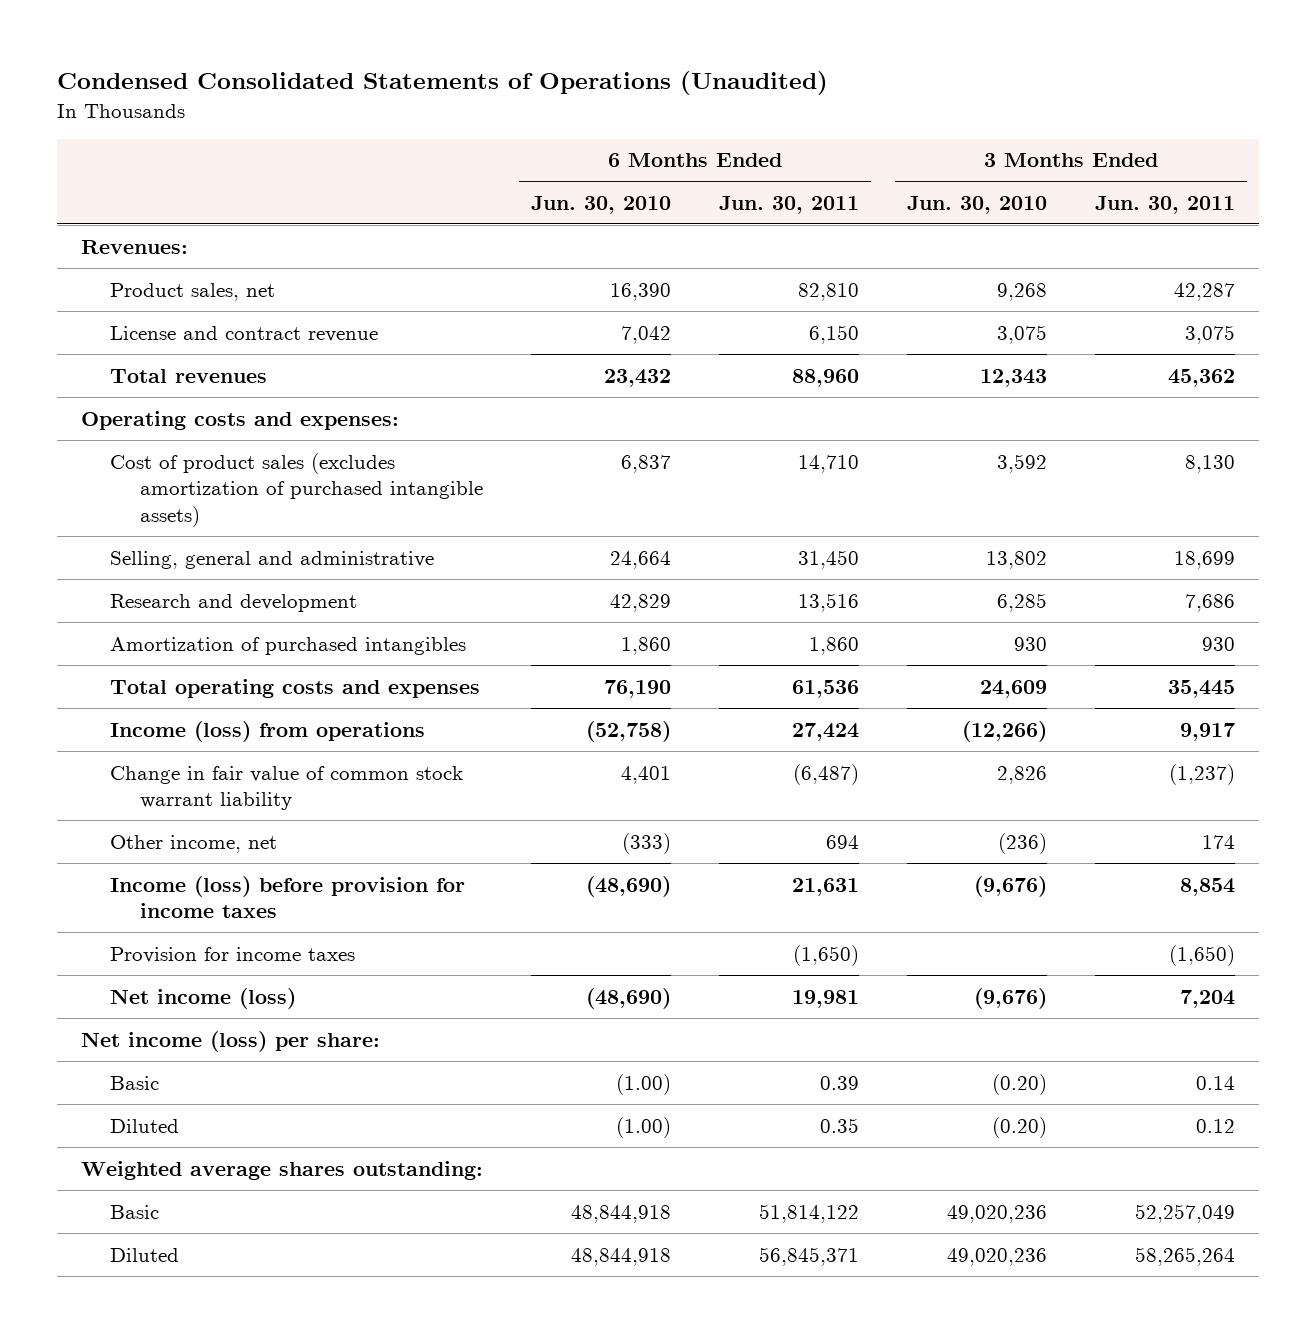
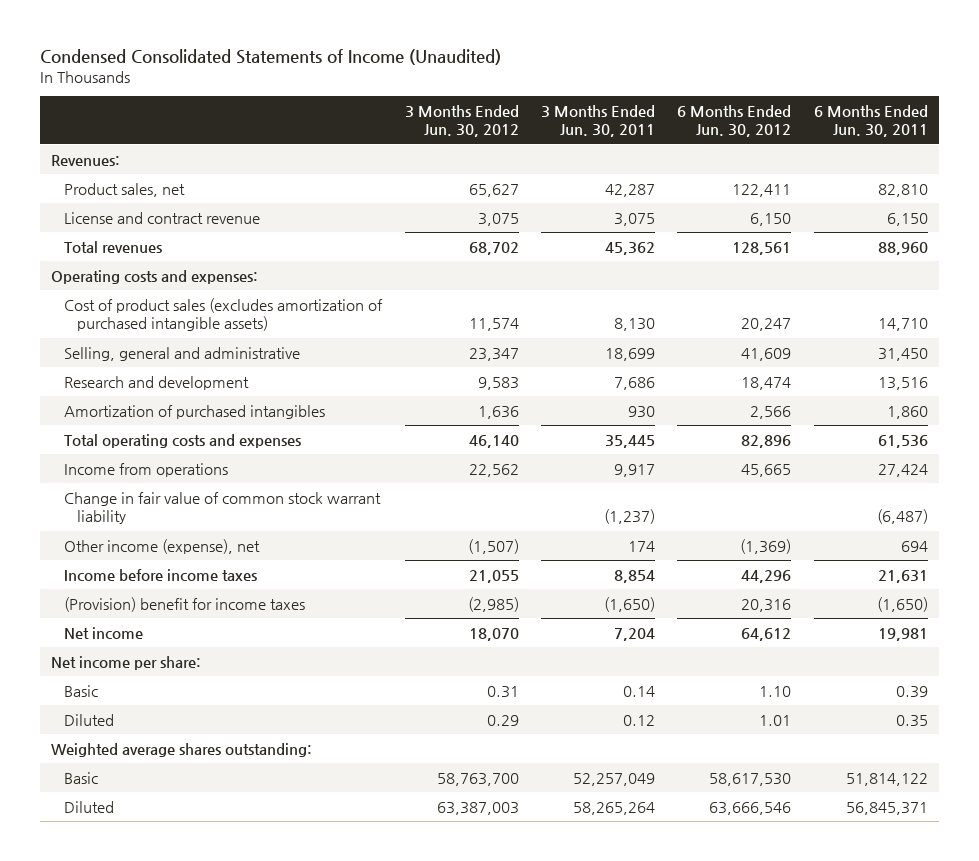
[56,71,828,96] Condensed Consolidated Statements of Operations (Unaudited) -> [40,49,502,66] Condensed Consolidated Statements of Income (Unaudited)
[530,195,671,214] Jun. 30, 2010 -> none
[906,195,1047,214] Jun. 30, 2010 -> none
none -> [404,104,519,138] 3 Months Ended Jun. 30, 2012
none -> [677,104,792,138] 6 Months Ended Jun. 30, 2012
[110,720,426,742] Income (loss) from operations -> [64,462,229,477] Income from operations
[110,834,278,853] Other income, net -> [64,538,261,554] Other income (expense), net
[110,875,466,919] Income (loss) before provision for income taxes -> [64,568,258,581] Income before income taxes
[110,946,356,963] Provision for income taxes -> [64,596,306,612] (Provision) benefit for income taxes
[110,987,297,1009] Net income (loss) -> [64,626,144,639] Net income
[80,1030,380,1052] Net income (loss) per share: -> [51,655,202,670] Net income per share:

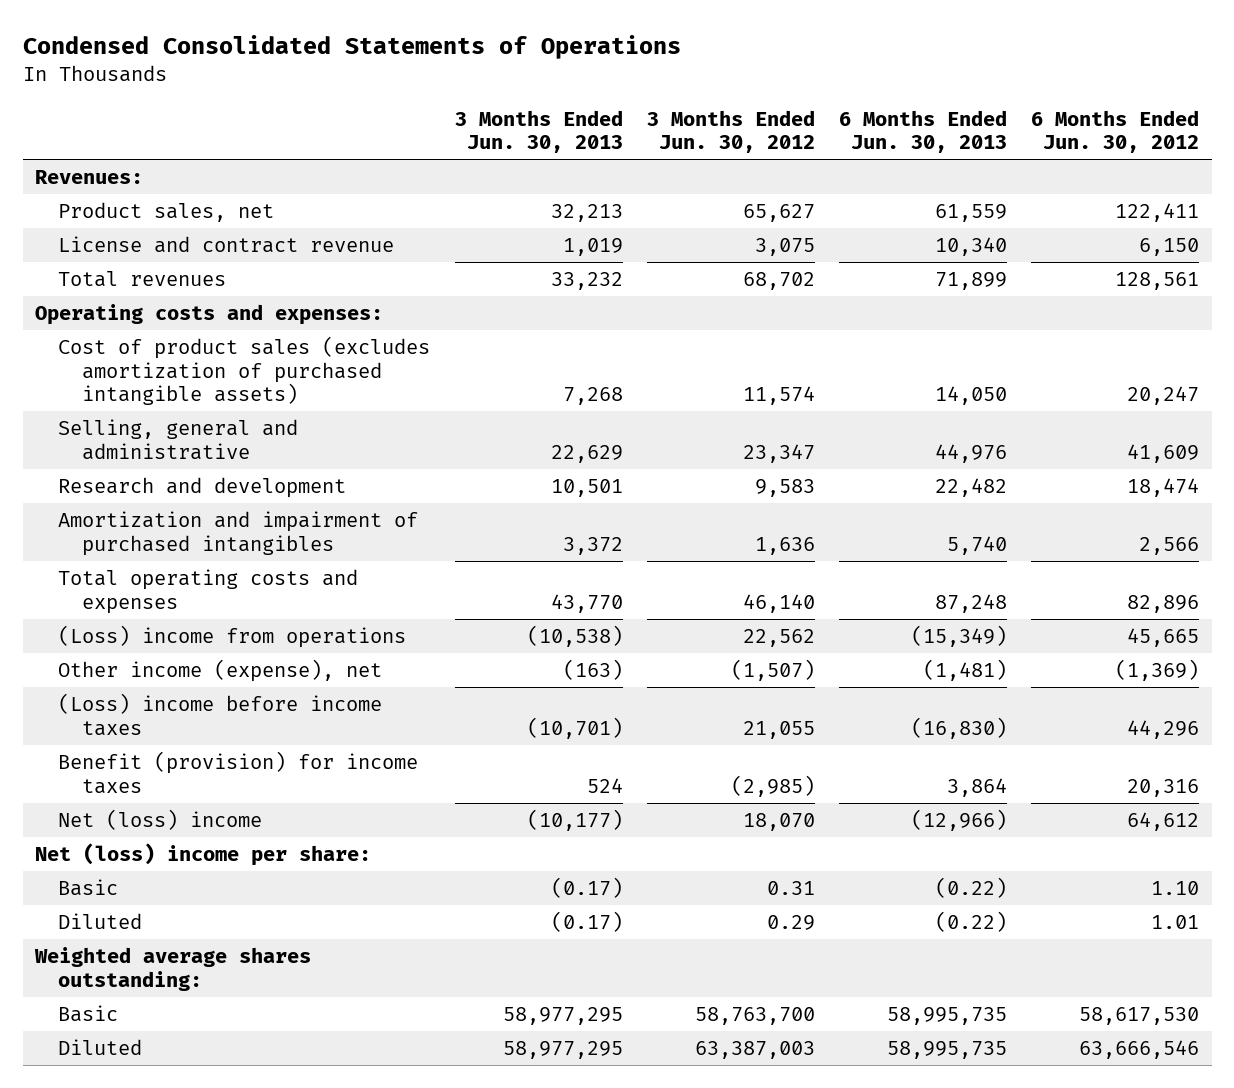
[40,49,502,66] Condensed Consolidated Statements of Income (Unaudited) -> [22,35,681,60] Condensed Consolidated Statements of Operations
[540,104,655,138] 3 Months Ended Jun. 30, 2011 -> none
[813,104,928,138] 6 Months Ended Jun. 30, 2011 -> none
none -> [454,109,623,154] 3 Months Ended Jun. 30, 2013
none -> [839,109,1008,154] 6 Months Ended Jun. 30, 2013
[64,404,326,419] Amortization of purchased intangibles -> [58,511,419,556] Amortization and impairment of purchased intangibles
[64,491,382,525] Change in fair value of common stock warrant liability -> none
[64,462,229,477] Income from operations -> [58,625,407,649] (Loss) income from operations
[64,568,258,581] Income before income taxes -> [58,693,383,736] (Loss) income before income taxes
[64,596,306,612] (Provision) benefit for income taxes -> [58,751,419,794] Benefit (provision) for income taxes
[64,626,144,639] Net income -> [58,809,263,831] Net (loss) income
[51,655,202,670] Net income per share: -> [35,843,372,867] Net (loss) income per share:

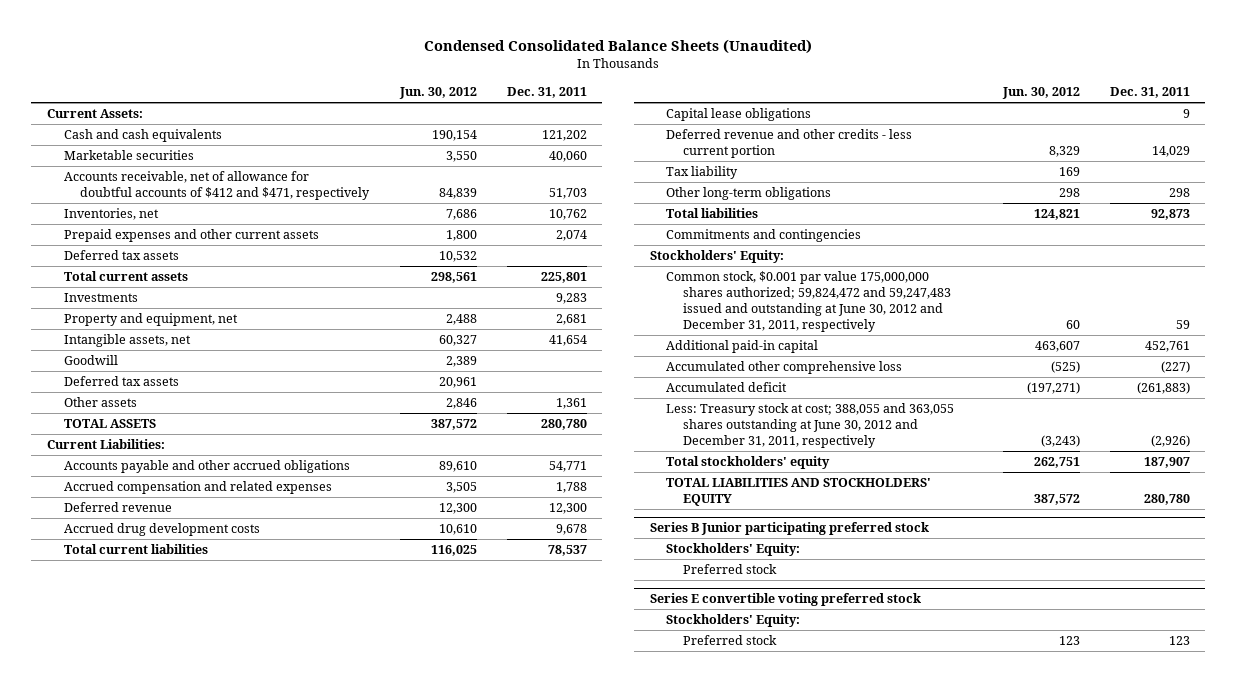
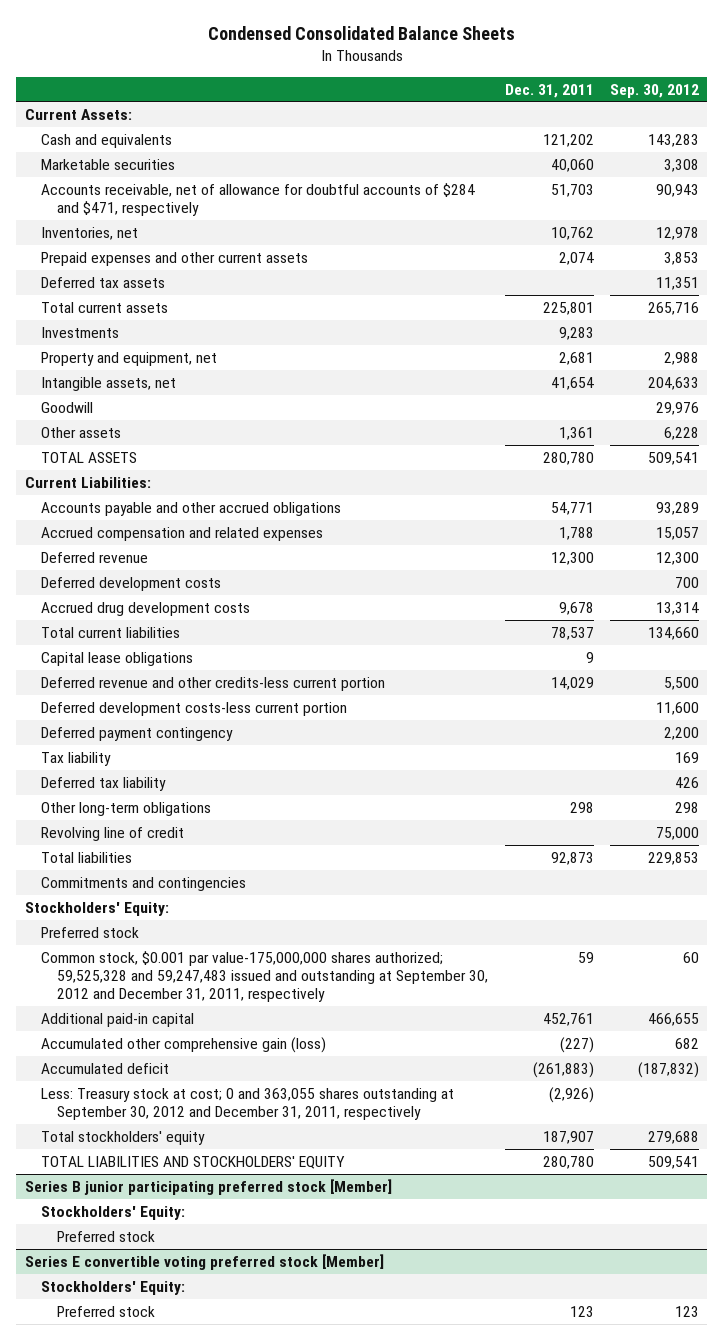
[424,39,813,55] Condensed Consolidated Balance Sheets (Unaudited) -> [207,26,515,41] Condensed Consolidated Balance Sheets
[398,87,477,100] Jun. 30, 2012 -> none
none -> [610,83,700,98] Sep. 30, 2012
[63,129,222,143] Cash and cash equivalents -> [40,133,172,148] Cash and equivalents
[63,171,371,201] Accounts receivable, net of allowance for doubtful accounts of $412 and $471, respectively -> [40,182,475,216] Accounts receivable, net of allowance for doubtful accounts of $284 and $471, respectively
[63,376,179,387] Deferred tax assets -> none
none -> [40,576,221,591] Deferred development costs
[666,129,913,159] Deferred revenue and other credits - less current portion -> [40,676,385,691] Deferred revenue and other credits-less current portion
none -> [40,701,347,716] Deferred development costs-less current portion
none -> [40,726,233,741] Deferred payment contingency
none -> [40,776,166,791] Deferred tax liability
none -> [40,826,184,841] Revolving line of credit
none -> [40,926,139,938] Preferred stock
[666,271,952,333] Common stock, $0.001 par value 175,000,000 shares authorized; 59,824,472 and 59,247,483 issued and outstanding at June 30, 2012 and December 31, 2011, respectively -> [40,950,489,1002] Common stock, $0.001 par value-175,000,000 shares authorized; 59,525,328 and 59,247,483 issued and outstanding at September 30, 2012 and December 31, 2011, respectively
[666,361,903,375] Accumulated other comprehensive loss -> [40,1036,326,1053] Accumulated other comprehensive gain (loss)
[666,403,955,449] Less: Treasury stock at cost; 388,055 and 363,055 shares outstanding at June 30, 2012 and December 31, 2011, respectively -> [40,1087,454,1120] Less: Treasury stock at cost; 0 and 363,055 shares outstanding at September 30, 2012 and December 31, 2011, respectively
[649,522,929,536] Series B Junior participating preferred stock -> [24,1178,392,1195] Series B junior participating preferred stock [Member]
[649,593,921,607] Series E convertible voting preferred stock -> [24,1253,384,1270] Series E convertible voting preferred stock [Member]

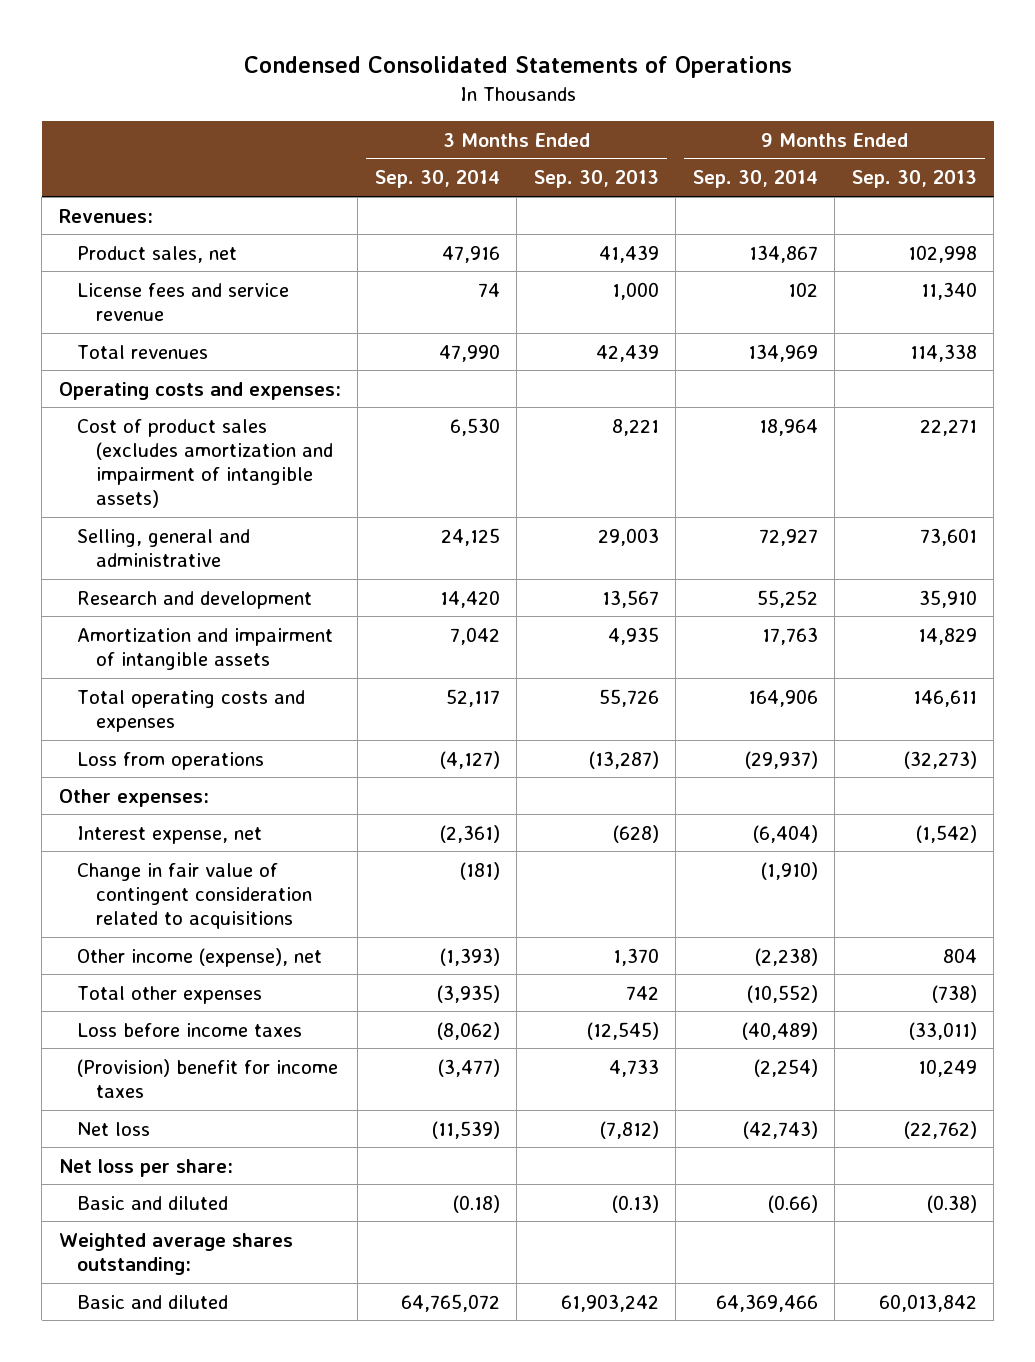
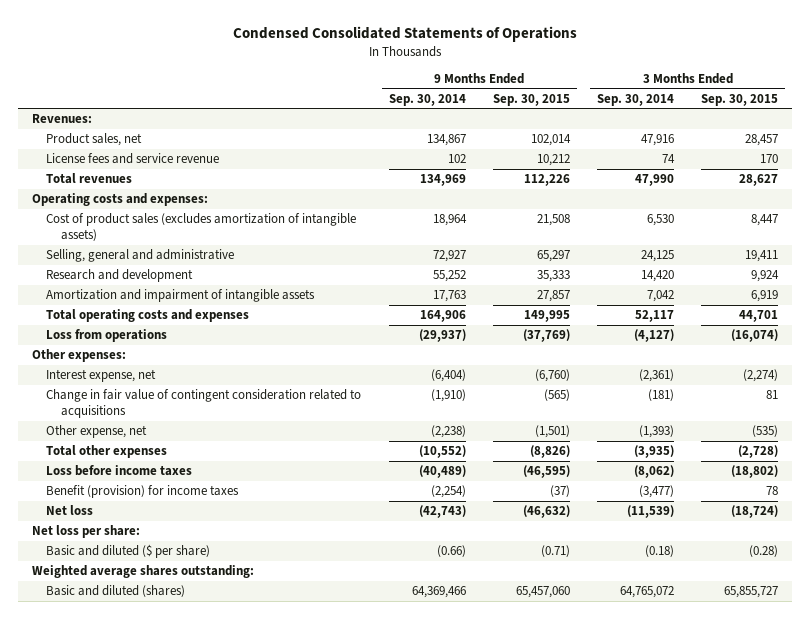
[533,170,659,189] Sep. 30, 2013 -> none
[851,170,977,189] Sep. 30, 2013 -> none
none -> [492,93,570,106] Sep. 30, 2015
none -> [701,93,779,106] Sep. 30, 2015
[77,418,333,509] Cost of product sales (excludes amortization and impairment of intangible assets) -> [46,213,357,241] Cost of product sales (excludes amortization of intangible assets)
[77,947,323,967] Other income (expense), net -> [46,425,148,439] Other expense, net
[77,1058,339,1098] (Provision) benefit for income taxes -> [46,485,240,499] Benefit (provision) for income taxes
[77,1195,229,1210] Basic and diluted -> [46,544,211,559] Basic and diluted ($ per share)
[77,1294,229,1309] Basic and diluted -> [46,585,186,598] Basic and diluted (shares)

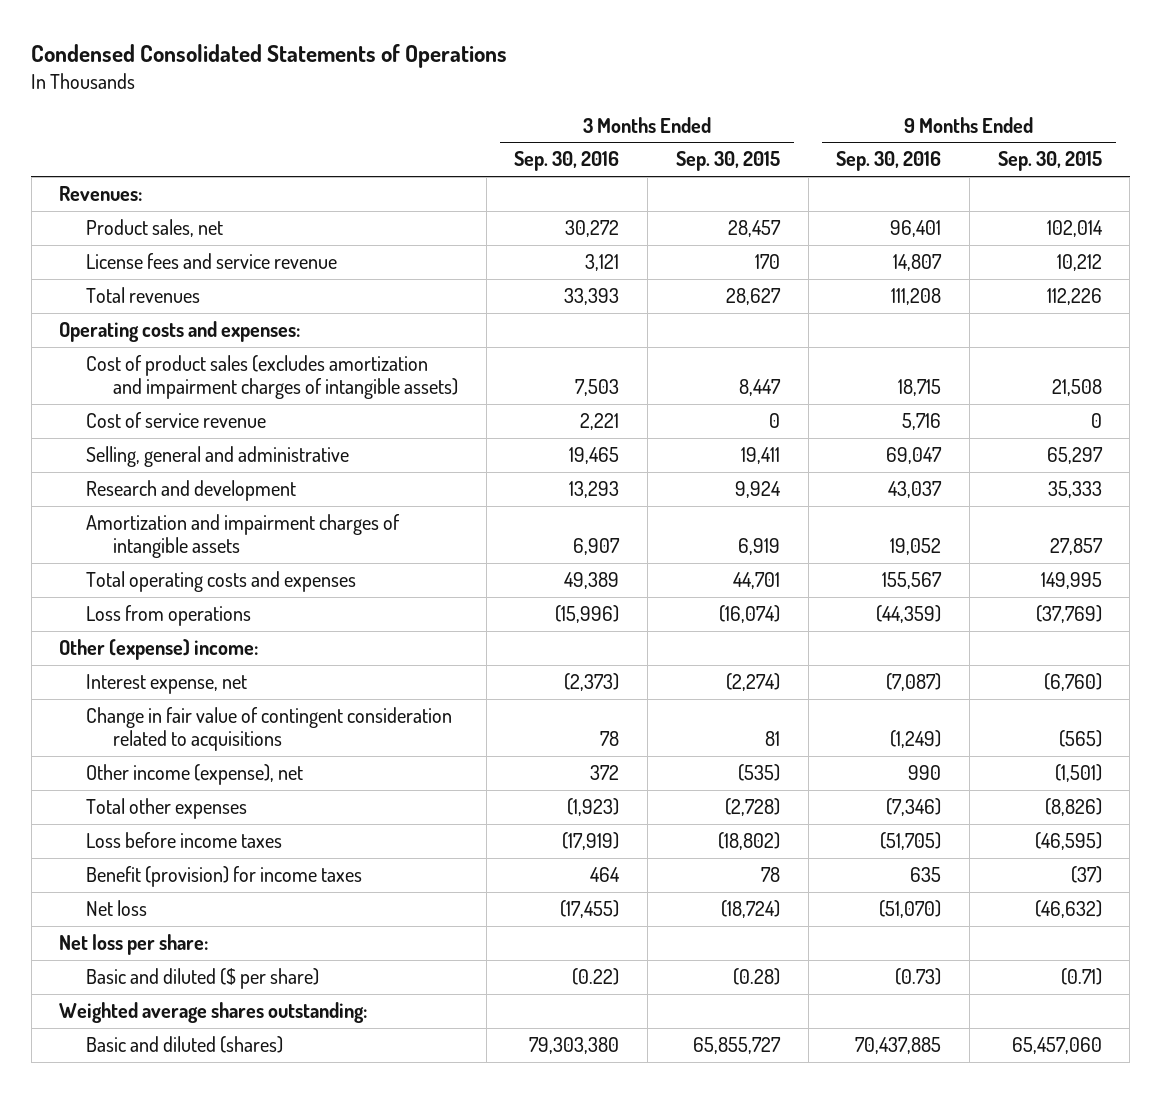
[388,93,466,106] Sep. 30, 2014 -> none
[597,93,675,106] Sep. 30, 2014 -> none
none -> [514,151,620,172] Sep. 30, 2016
none -> [836,151,942,172] Sep. 30, 2016
[46,213,357,241] Cost of product sales (excludes amortization of intangible assets) -> [86,355,458,400] Cost of product sales (excludes amortization and impairment charges of intangible assets)
none -> [86,412,267,429] Cost of service revenue
[46,289,316,303] Amortization and impairment of intangible assets -> [86,514,401,559] Amortization and impairment charges of intangible assets
[31,349,126,363] Other expenses: -> [59,639,259,661] Other (expense) income:
[46,425,148,439] Other expense, net -> [86,764,304,786] Other income (expense), net

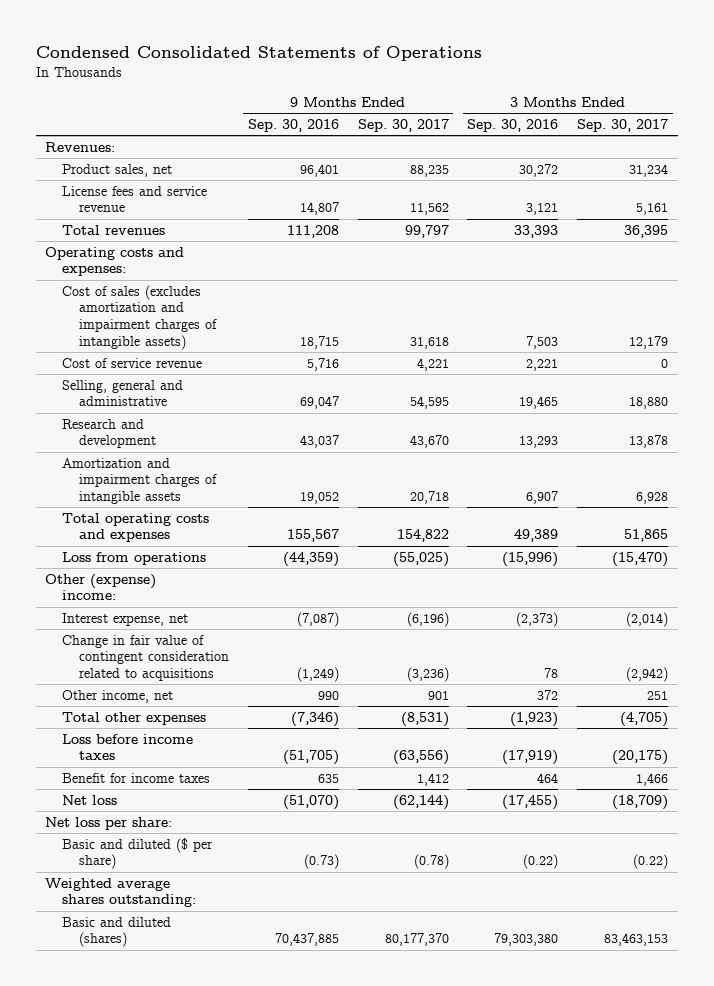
[675,151,780,172] Sep. 30, 2015 -> none
[997,151,1102,172] Sep. 30, 2015 -> none
none -> [357,119,449,133] Sep. 30, 2017
none -> [577,119,669,133] Sep. 30, 2017
[86,355,458,400] Cost of product sales (excludes amortization and impairment charges of intangible assets) -> [61,284,217,350] Cost of sales (excludes amortization and impairment charges of intangible assets)
[86,764,304,786] Other income (expense), net -> [61,689,173,703] Other income, net
[86,866,363,888] Benefit (provision) for income taxes -> [61,772,210,783] Benefit for income taxes

